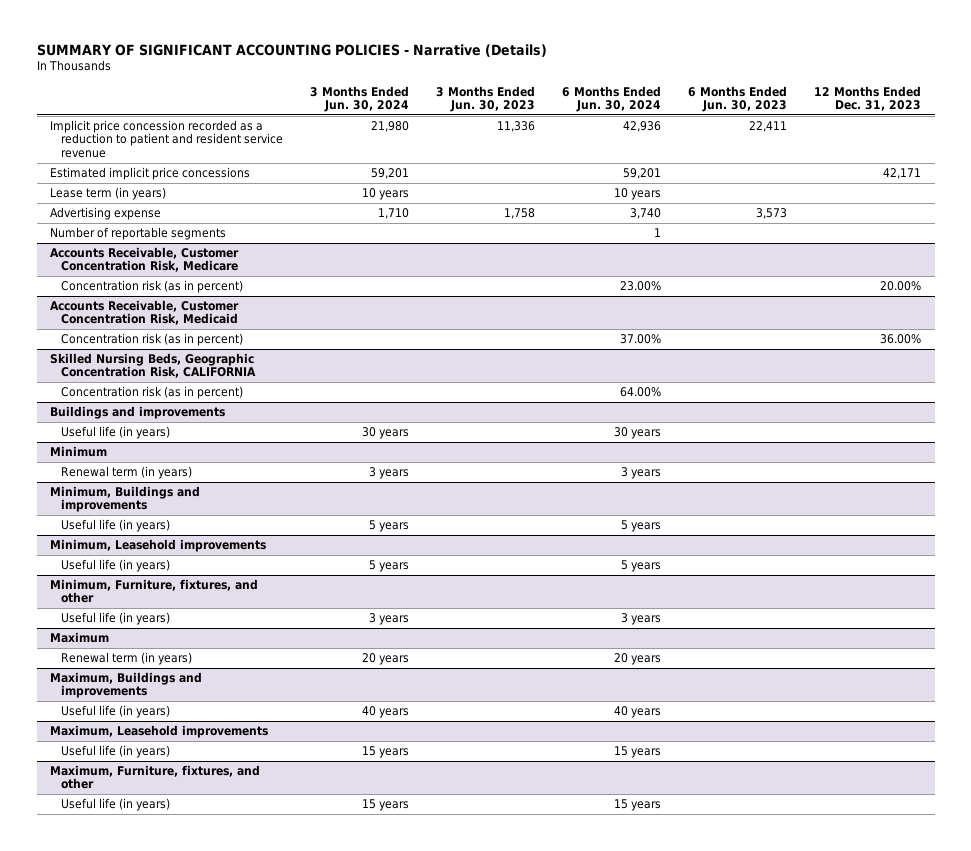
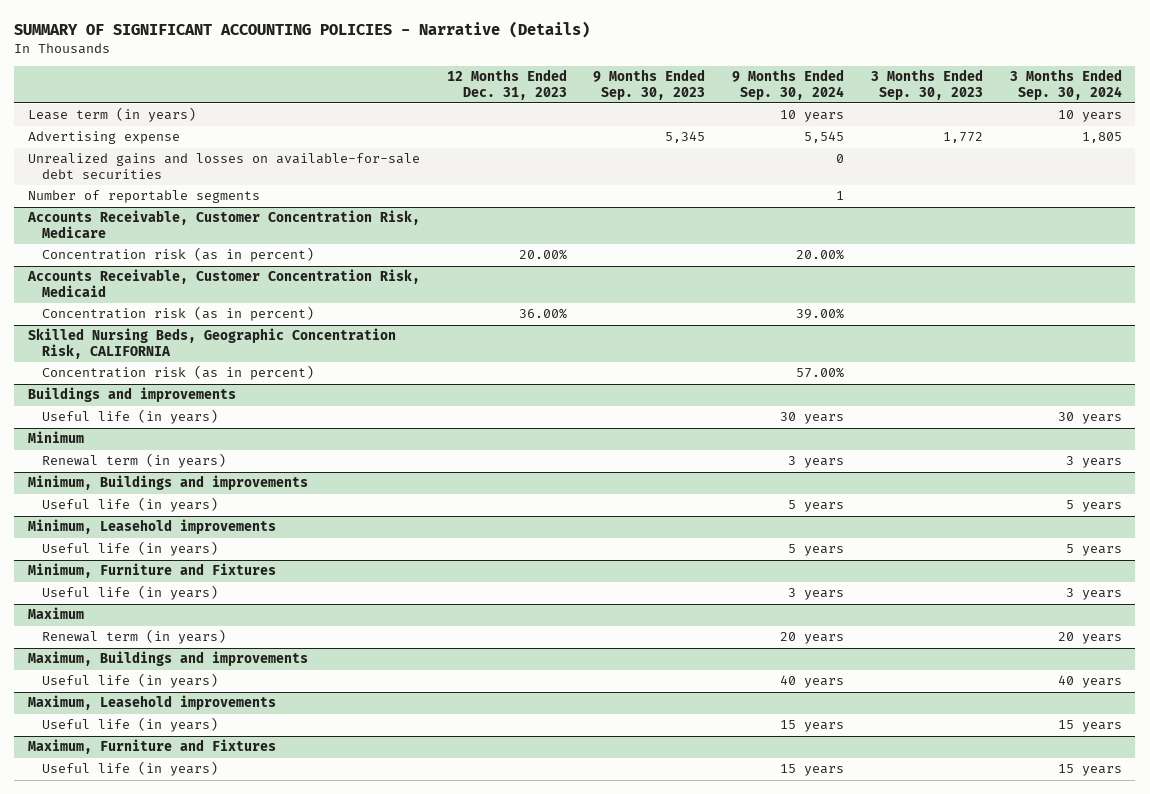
[309,85,409,113] 3 Months Ended Jun. 30, 2024 -> none
[435,85,535,113] 3 Months Ended Jun. 30, 2023 -> none
[561,85,661,113] 6 Months Ended Jun. 30, 2024 -> none
[687,85,787,113] 6 Months Ended Jun. 30, 2023 -> none
none -> [593,69,706,100] 9 Months Ended Sep. 30, 2023
none -> [732,69,845,100] 9 Months Ended Sep. 30, 2024
none -> [871,69,984,100] 3 Months Ended Sep. 30, 2023
none -> [1009,69,1122,100] 3 Months Ended Sep. 30, 2024
[50,120,283,158] Implicit price concession recorded as a reduction to patient and resident service revenue -> none
[50,167,251,181] Estimated implicit price concessions -> none
none -> [27,153,420,180] Unrealized gains and losses on available-for-sale debt securities
[50,579,259,604] Minimum, Furniture, fixtures, and other -> [27,563,276,579] Minimum, Furniture and Fixtures
[50,765,261,790] Maximum, Furniture, fixtures, and other -> [27,739,276,755] Maximum, Furniture and Fixtures

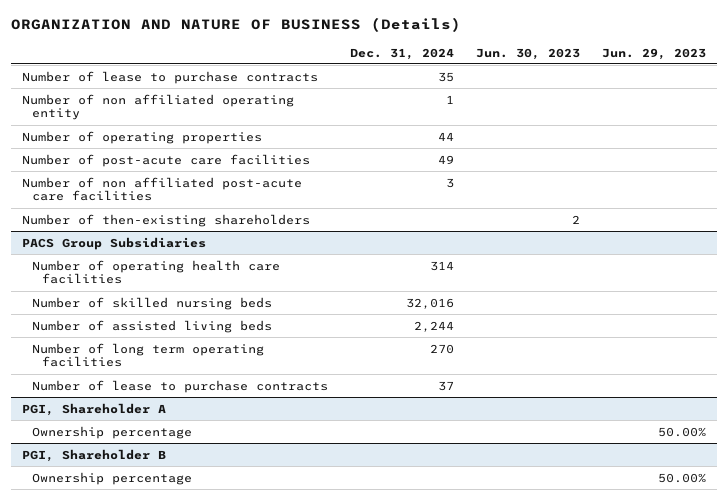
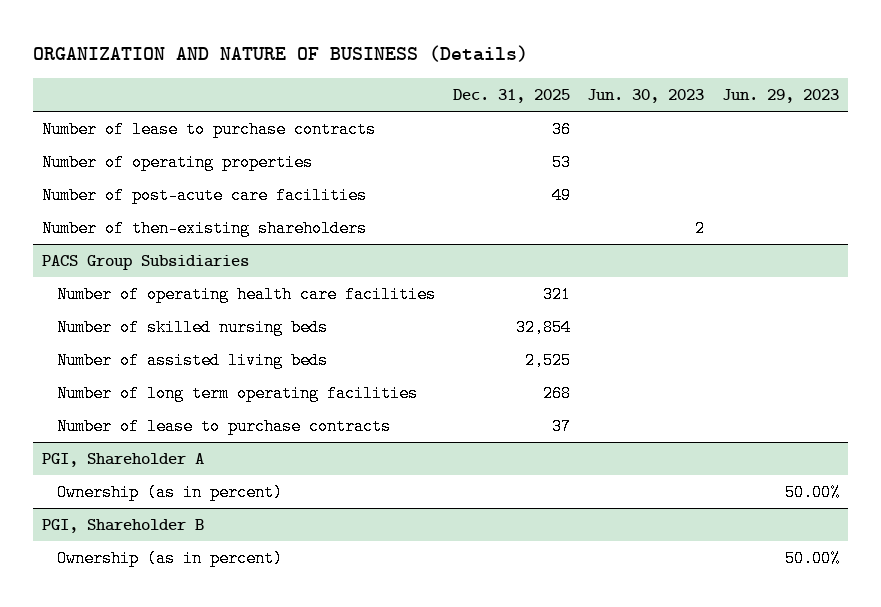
[350,47,455,60] Dec. 31, 2024 -> none
none -> [452,89,570,104] Dec. 31, 2025
[22,93,295,121] Number of non affiliated operating entity -> none
[22,176,303,202] Number of non affiliated post-acute care facilities -> none
[32,425,193,439] Ownership percentage -> [56,484,283,502] Ownership (as in percent)
[32,471,193,485] Ownership percentage -> [56,550,283,568] Ownership (as in percent)

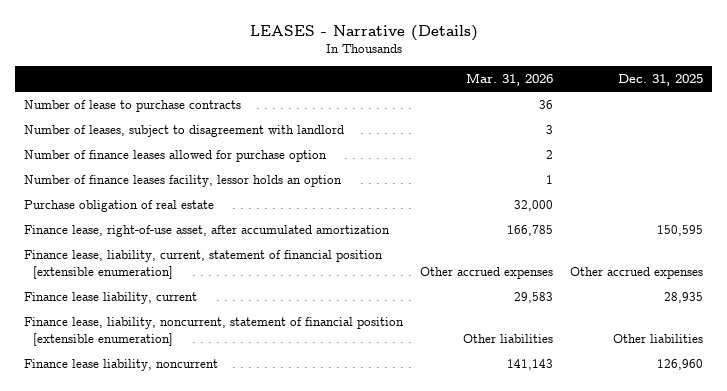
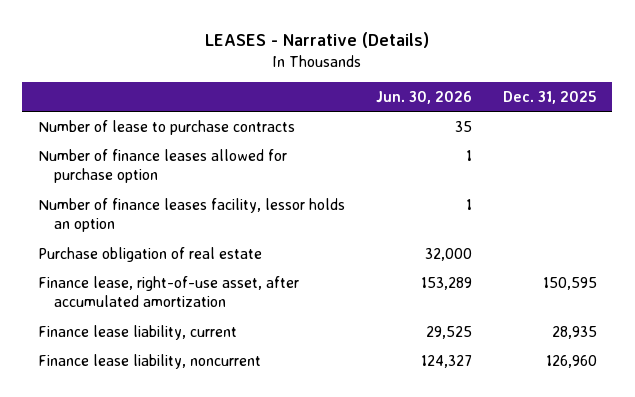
[466,73,554,87] Mar. 31, 2026 -> none
none -> [375,91,472,105] Jun. 30, 2026
[24,125,345,138] Number of leases, subject to disagreement with landlord -> none
[24,250,384,279] Finance lease, liability, current, statement of financial position [extensible enumeration] -> none
[24,317,405,346] Finance lease, liability, noncurrent, statement of financial position [extensible enumeration] -> none

